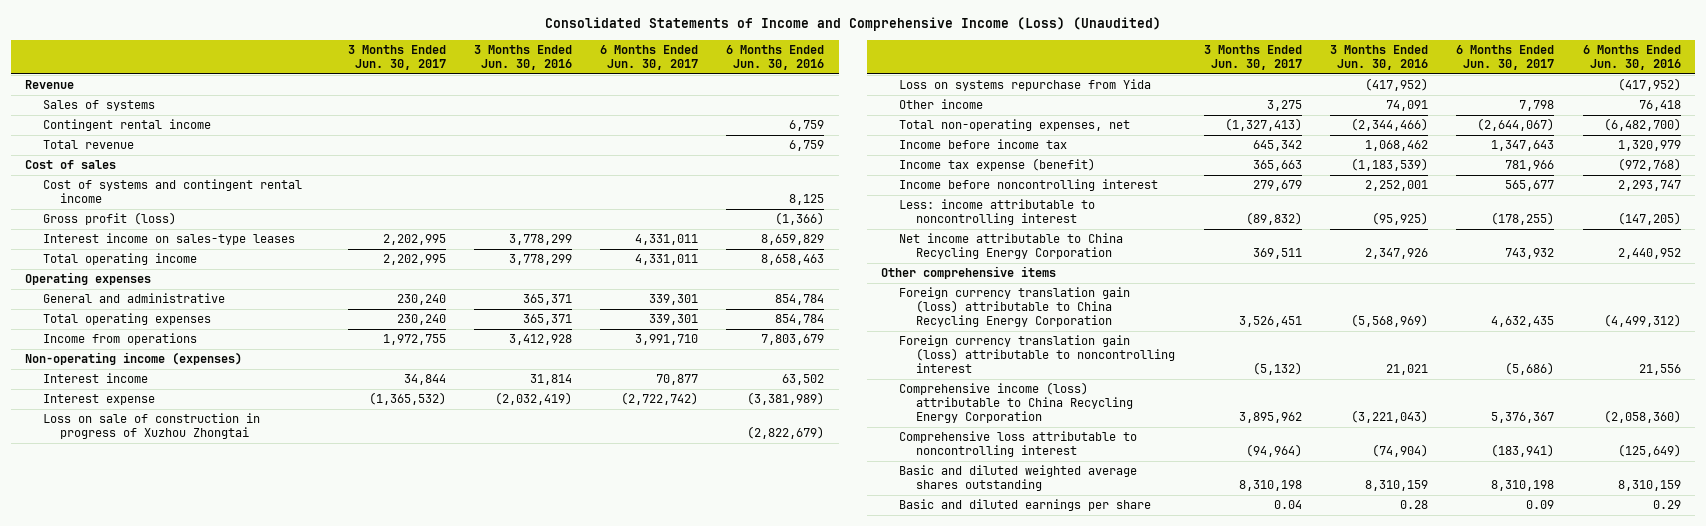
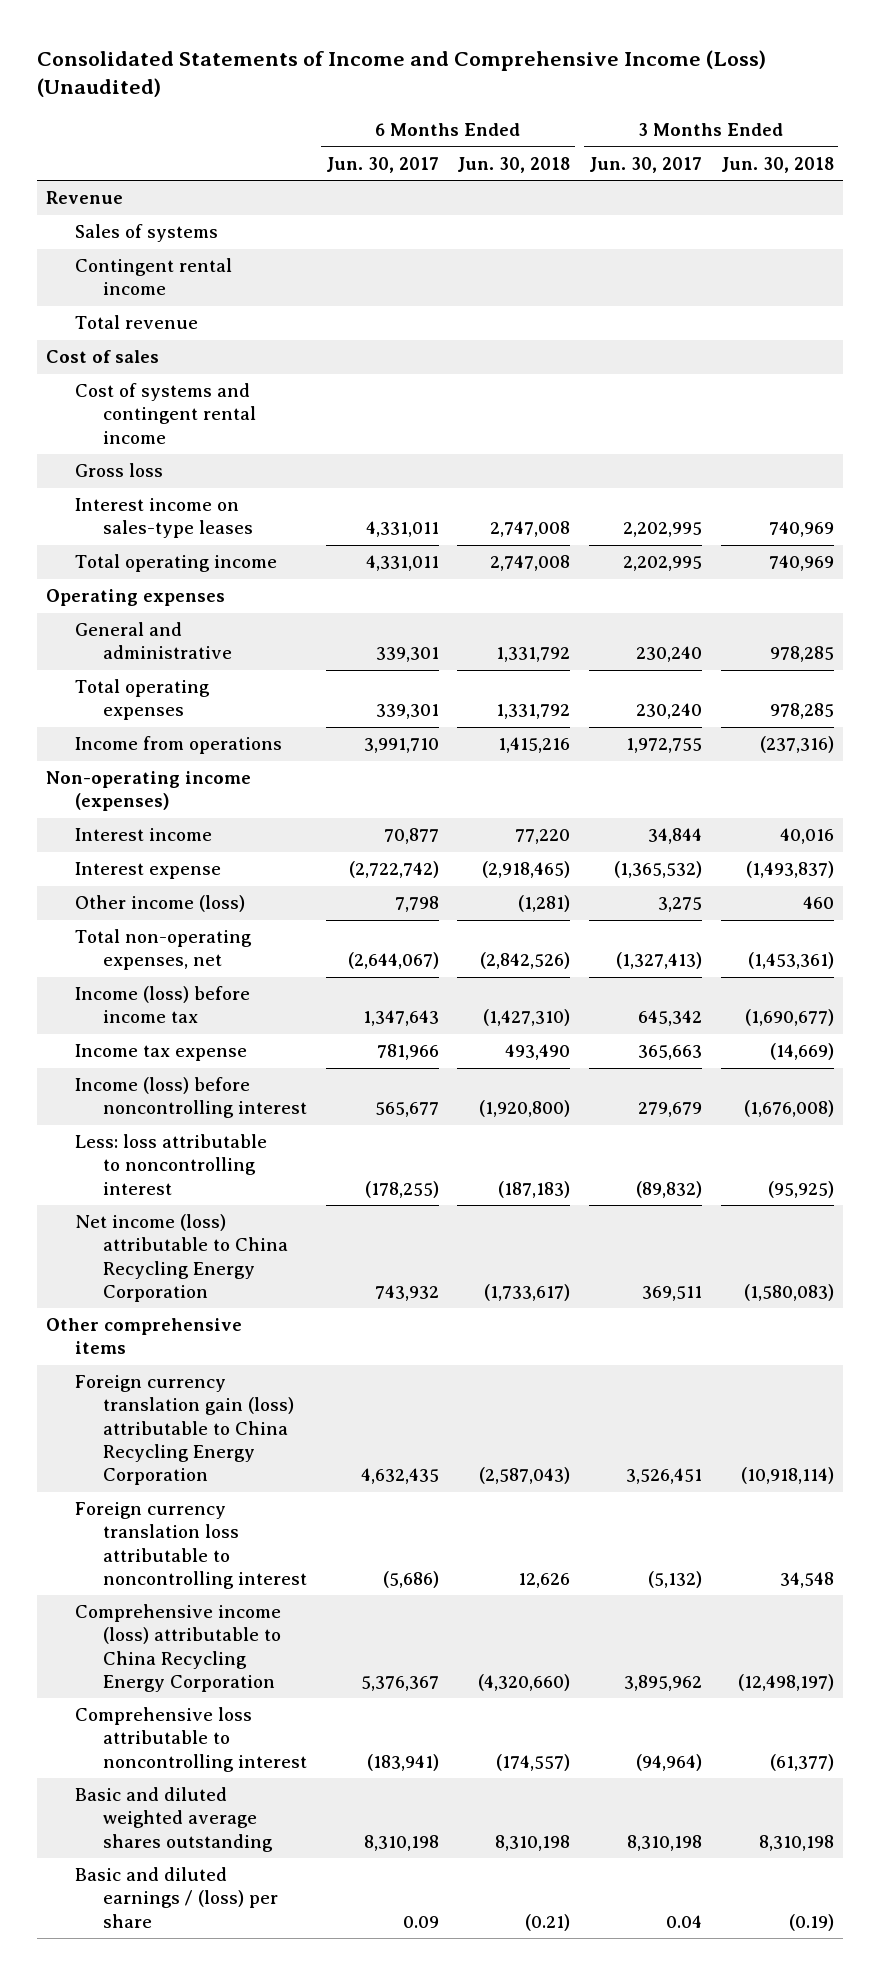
[473,44,572,70] 3 Months Ended Jun. 30, 2016 -> none
[726,44,825,70] 6 Months Ended Jun. 30, 2016 -> none
none -> [457,156,571,173] Jun. 30, 2018
none -> [720,156,834,173] Jun. 30, 2018
[42,212,176,226] Gross profit (loss) -> [74,463,163,478] Gross loss
[42,413,260,439] Loss on sale of construction in progress of Xuzhou Zhongtai -> none
[898,79,1151,92] Loss on systems repurchase from Yida -> none
[898,99,983,110] Other income -> [74,895,245,913] Other income (loss)
[898,139,1067,150] Income before income tax -> [74,986,250,1024] Income (loss) before income tax
[898,158,1095,172] Income tax expense (benefit) -> [74,1044,247,1062] Income tax expense
[898,179,1158,192] Income before noncontrolling interest -> [74,1077,308,1119] Income (loss) before noncontrolling interest
[898,199,1095,225] Less: income attributable to noncontrolling interest -> [74,1134,267,1195] Less: loss attributable to noncontrolling interest
[898,233,1123,259] Net income attributable to China Recycling Energy Corporation -> [74,1214,289,1302] Net income (loss) attributable to China Recycling Energy Corporation
[898,335,1176,373] Foreign currency translation gain (loss) attributable to noncontrolling interest -> [74,1502,308,1589] Foreign currency translation loss attributable to noncontrolling interest
[898,499,1151,512] Basic and diluted earnings per share -> [74,1867,279,1928] Basic and diluted earnings / (loss) per share

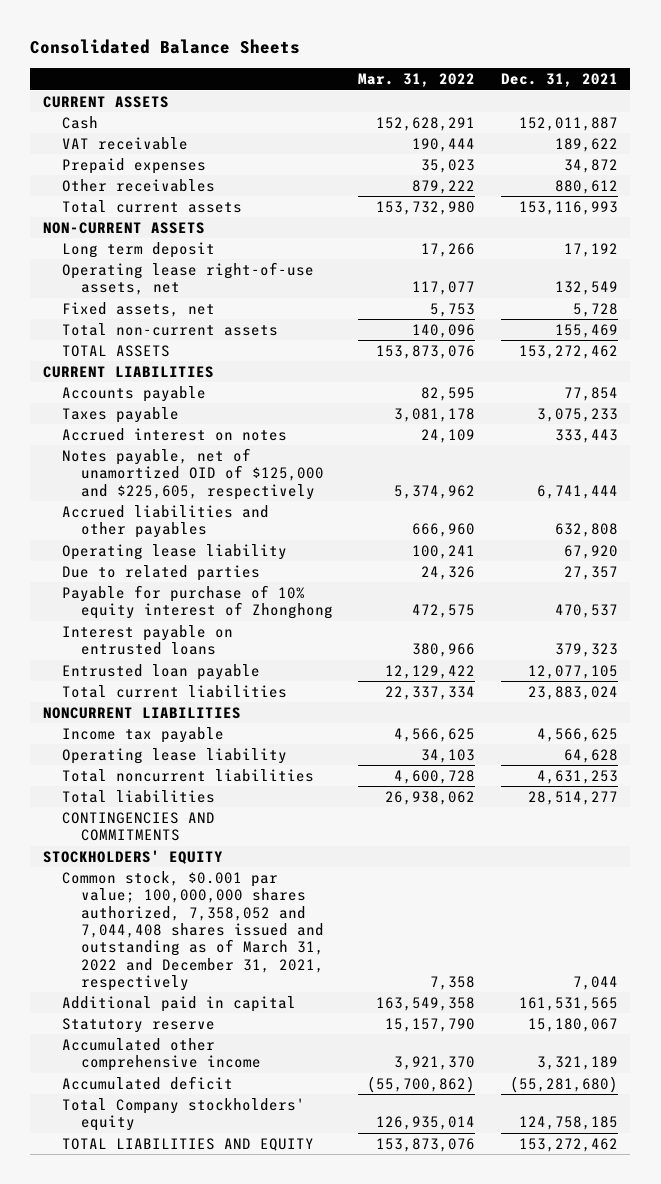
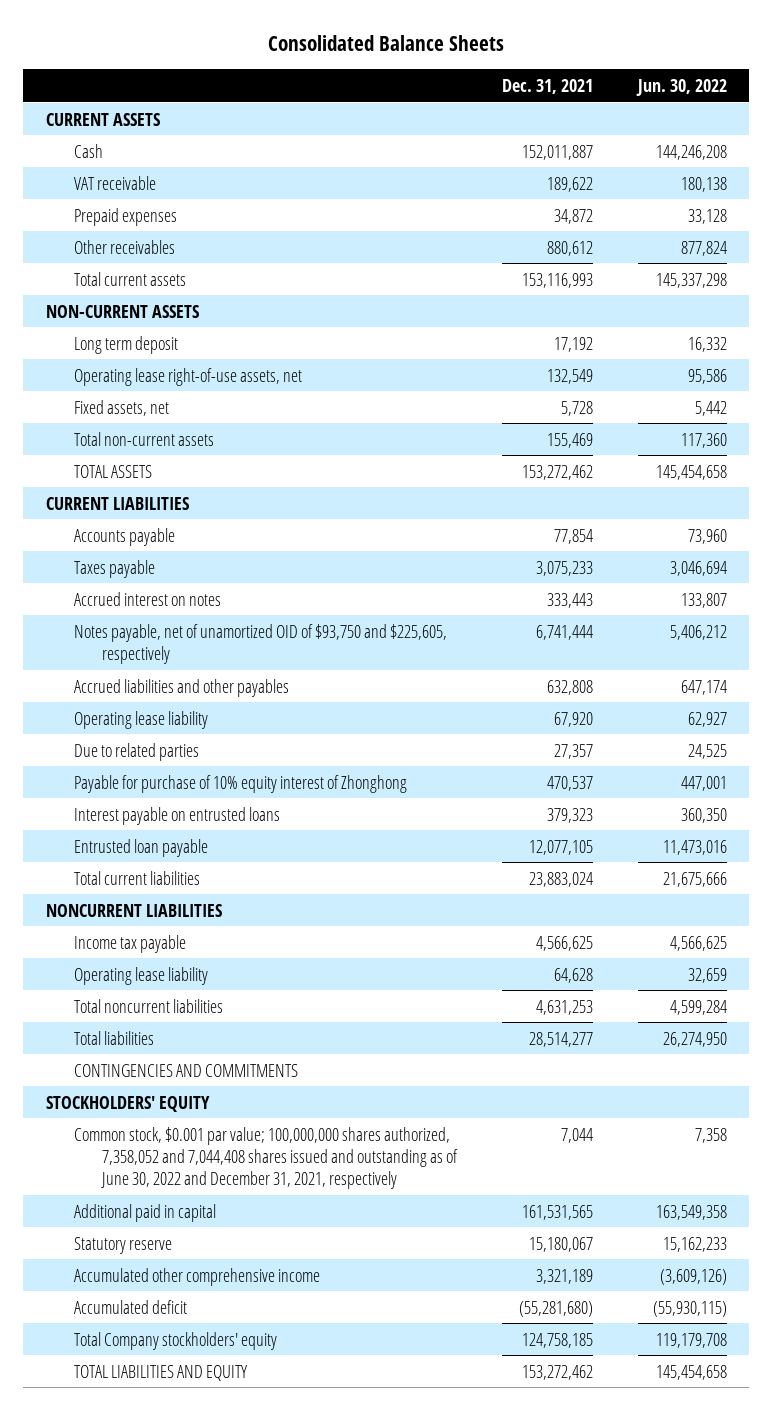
[358,73,476,88] Mar. 31, 2022 -> none
none -> [635,78,727,96] Jun. 30, 2022
[61,447,324,500] Notes payable, net of unamortized OID of $125,000 and $225,605, respectively -> [73,623,447,664] Notes payable, net of unamortized OID of $93,750 and $225,605, respectively
[61,870,324,991] Common stock, $0.001 par value; 100,000,000 shares authorized, 7,358,052 and 7,044,408 shares issued and outstanding as of March 31, 2022 and December 31, 2021, respectively -> [73,1126,459,1189] Common stock, $0.001 par value; 100,000,000 shares authorized, 7,358,052 and 7,044,408 shares issued and outstanding as of June 30, 2022 and December 31, 2021, respectively

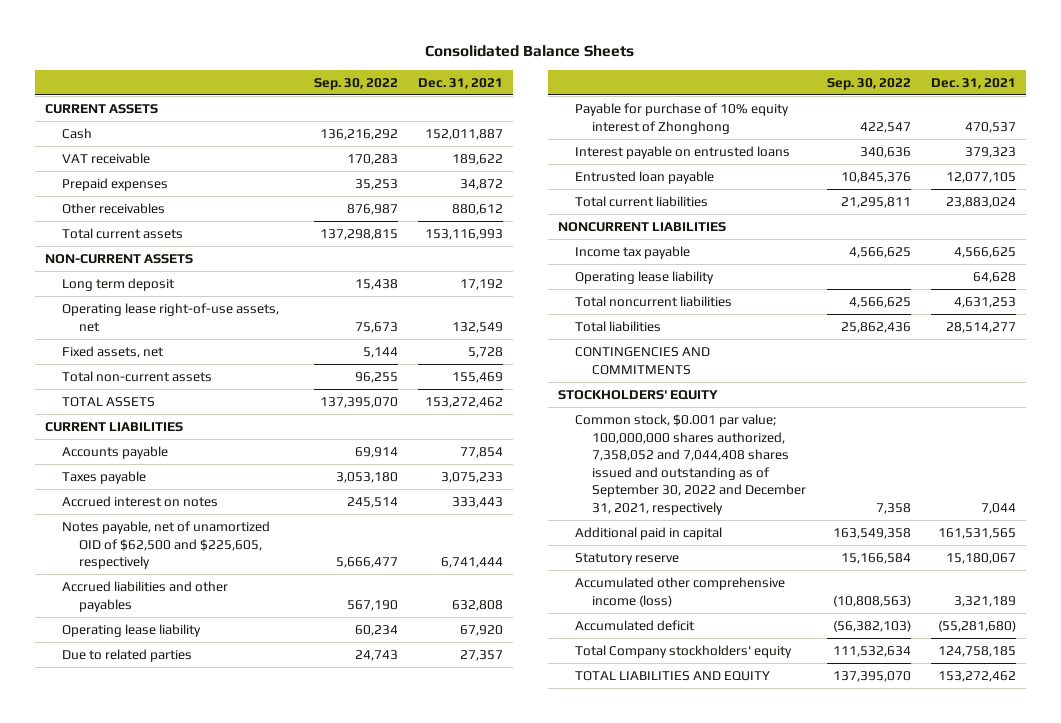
[635,78,727,96] Jun. 30, 2022 -> none
none -> [313,77,398,90] Sep. 30, 2022
[73,623,447,664] Notes payable, net of unamortized OID of $93,750 and $225,605, respectively -> [62,520,271,570] Notes payable, net of unamortized OID of $62,500 and $225,605, respectively
[73,1126,459,1189] Common stock, $0.001 par value; 100,000,000 shares authorized, 7,358,052 and 7,044,408 shares issued and outstanding as of June 30, 2022 and December 31, 2021, respectively -> [575,413,807,515] Common stock, $0.001 par value; 100,000,000 shares authorized, 7,358,052 and 7,044,408 shares issued and outstanding as of September 30, 2022 and December 31, 2021, respectively
[73,1267,320,1286] Accumulated other comprehensive income -> [575,576,786,607] Accumulated other comprehensive income (loss)

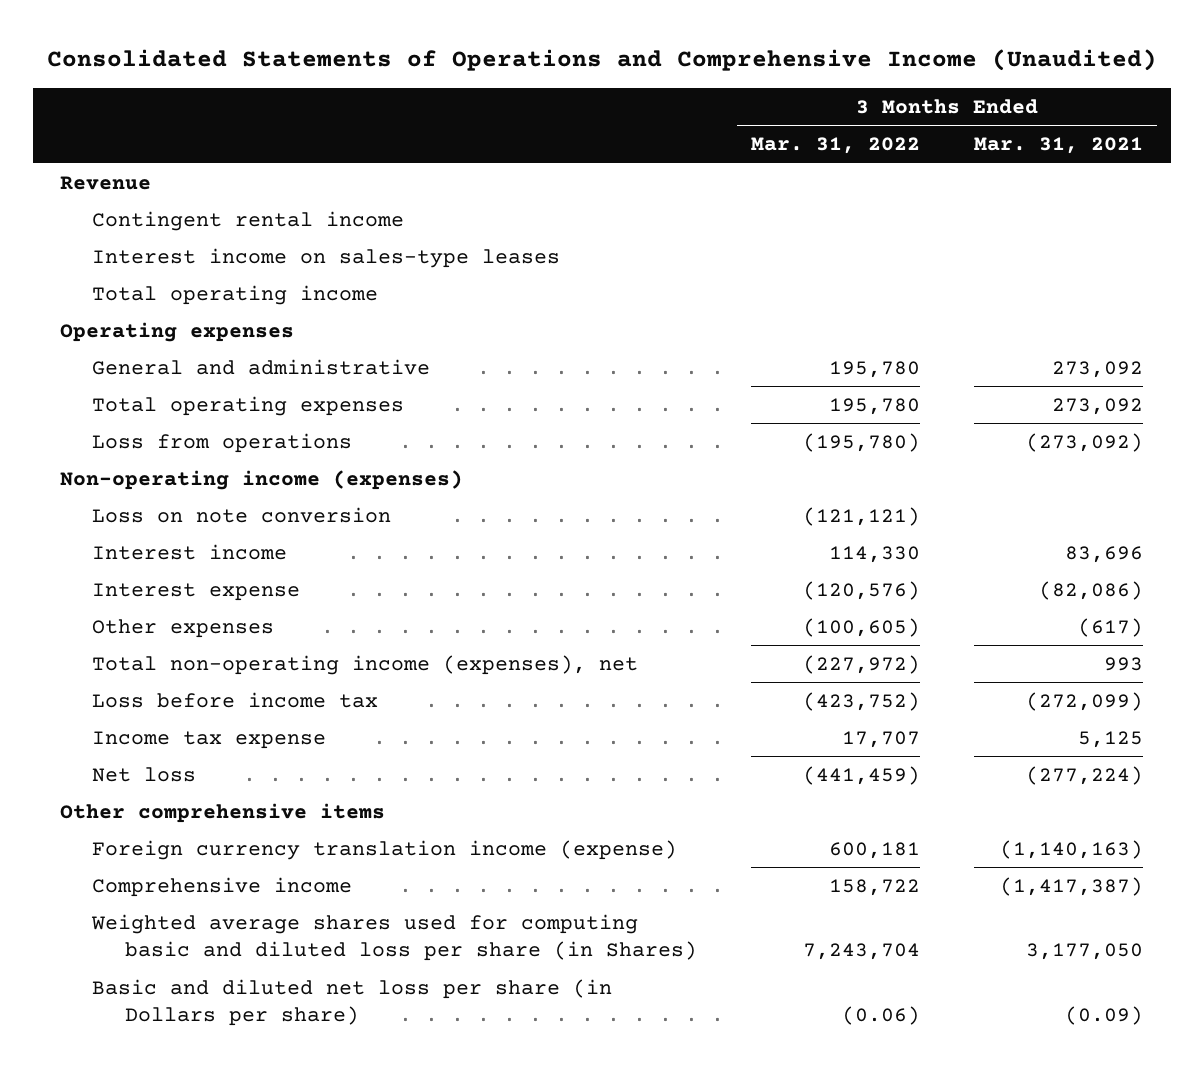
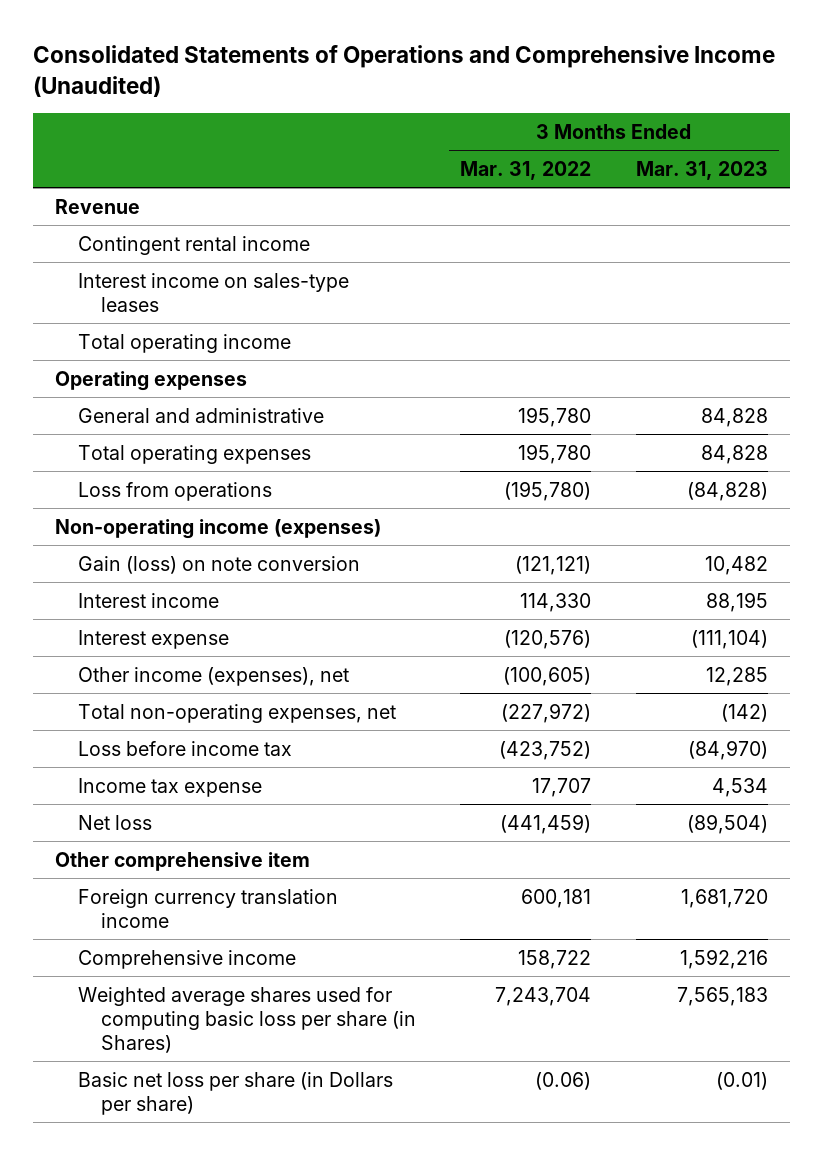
[974,137,1144,155] Mar. 31, 2021 -> none
none -> [635,161,768,181] Mar. 31, 2023
[92,506,392,523] Loss on note conversion -> [77,555,360,574] Gain (loss) on note conversion
[92,618,275,638] Other expenses -> [77,666,349,686] Other income (expenses), net
[92,654,639,675] Total non-operating income (expenses), net -> [77,703,396,723] Total non-operating expenses, net
[60,802,386,823] Other comprehensive items -> [55,851,311,871] Other comprehensive item
[92,839,678,860] Foreign currency translation income (expense) -> [77,888,338,928] Foreign currency translation income
[91,913,697,962] Weighted average shares used for computing basic and diluted loss per share (in Shares) -> [77,986,416,1054] Weighted average shares used for computing basic loss per share (in Shares)
[92,978,613,1027] Basic and diluted net loss per share (in Dollars per share) -> [77,1071,393,1115] Basic net loss per share (in Dollars per share)

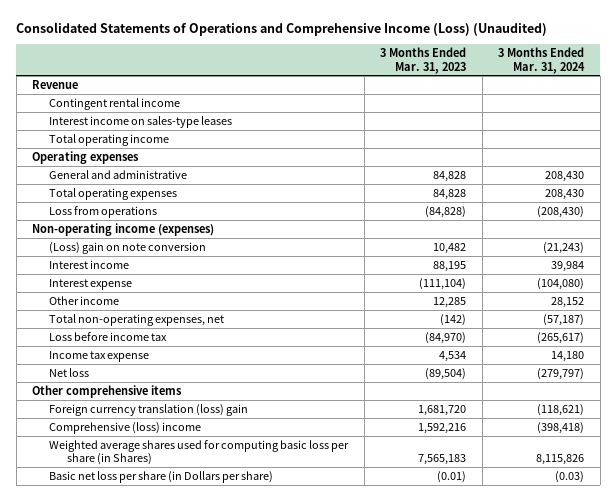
[32,45,775,97] Consolidated Statements of Operations and Comprehensive Income (Unaudited) -> [16,22,548,37] Consolidated Statements of Operations and Comprehensive Income (Loss) (Unaudited)
[460,161,592,181] Mar. 31, 2022 -> none
none -> [498,47,586,74] 3 Months Ended Mar. 31, 2024
[77,555,360,574] Gain (loss) on note conversion -> [49,241,207,254] (Loss) gain on note conversion
[77,666,349,686] Other income (expenses), net -> [49,295,120,305] Other income
[55,851,311,871] Other comprehensive item -> [31,384,182,398] Other comprehensive items
[77,888,338,928] Foreign currency translation income -> [49,403,249,416] Foreign currency translation (loss) gain
[77,949,296,969] Comprehensive income -> [49,421,202,434] Comprehensive (loss) income

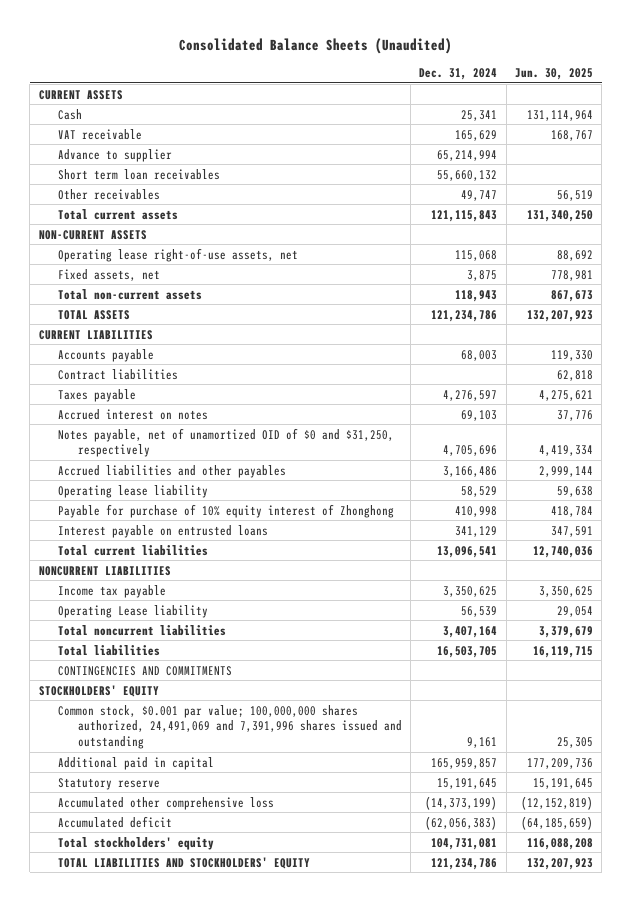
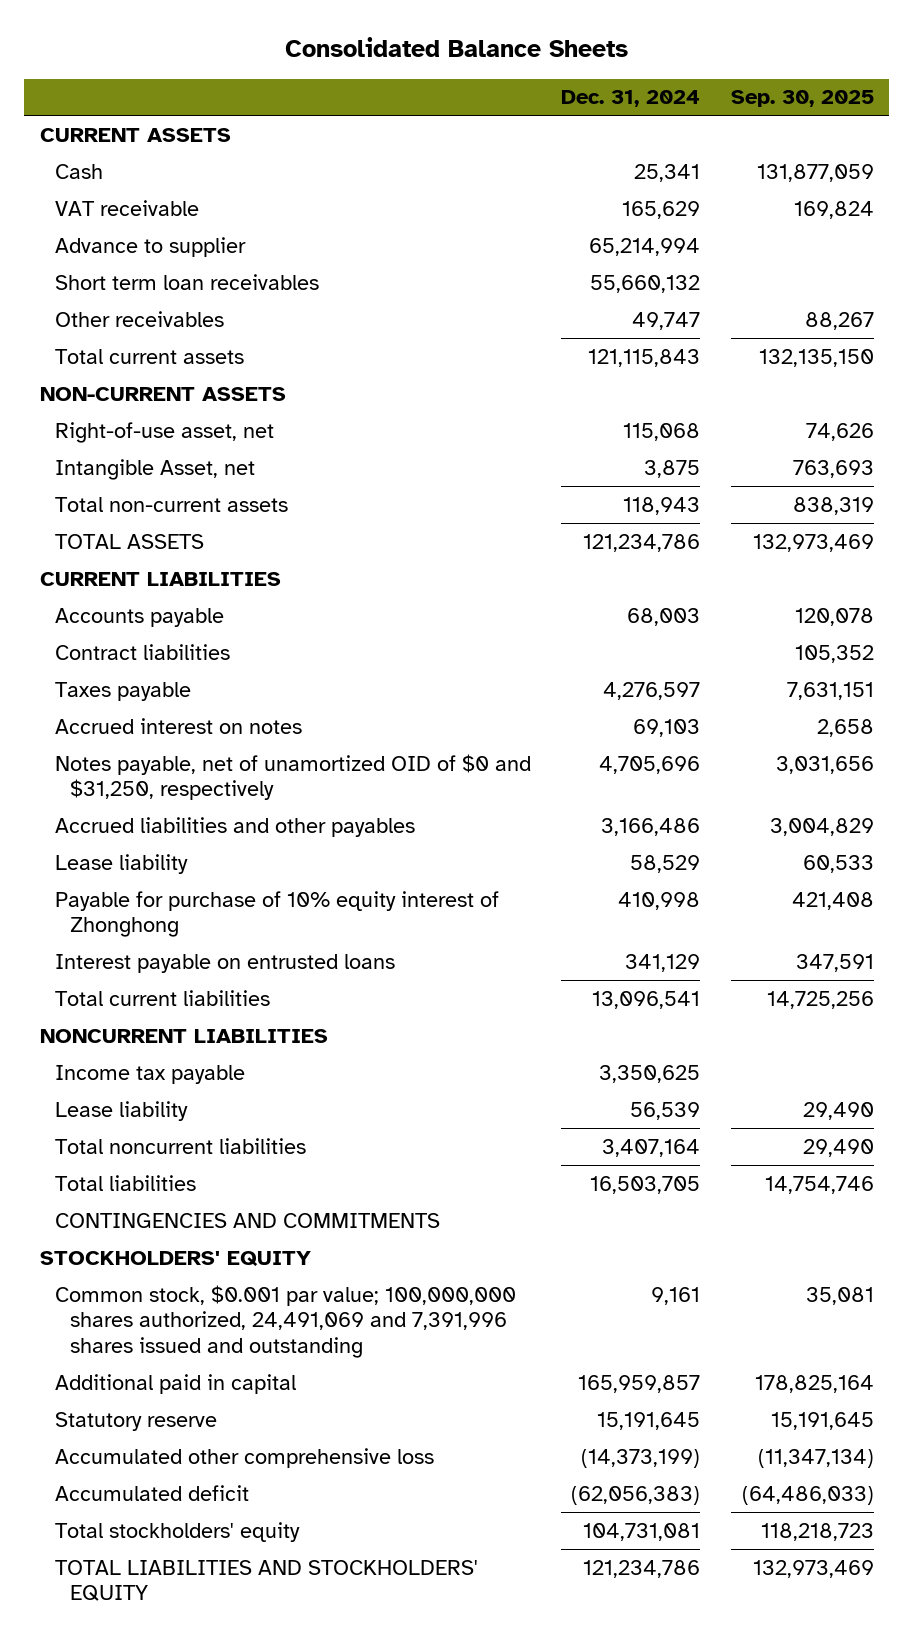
[178,37,452,54] Consolidated Balance Sheets (Unaudited) -> [284,37,628,58] Consolidated Balance Sheets
[514,67,593,80] Jun. 30, 2025 -> none
none -> [730,90,874,108] Sep. 30, 2025
[58,247,299,262] Operating lease right-of-use assets, net -> [54,421,274,443] Right-of-use asset, net
[58,268,161,281] Fixed assets, net -> [54,458,255,480] Intangible Asset, net
[58,484,209,498] Operating lease liability -> [54,853,188,874] Lease liability
[58,604,209,618] Operating Lease liability -> [54,1100,188,1121] Lease liability

